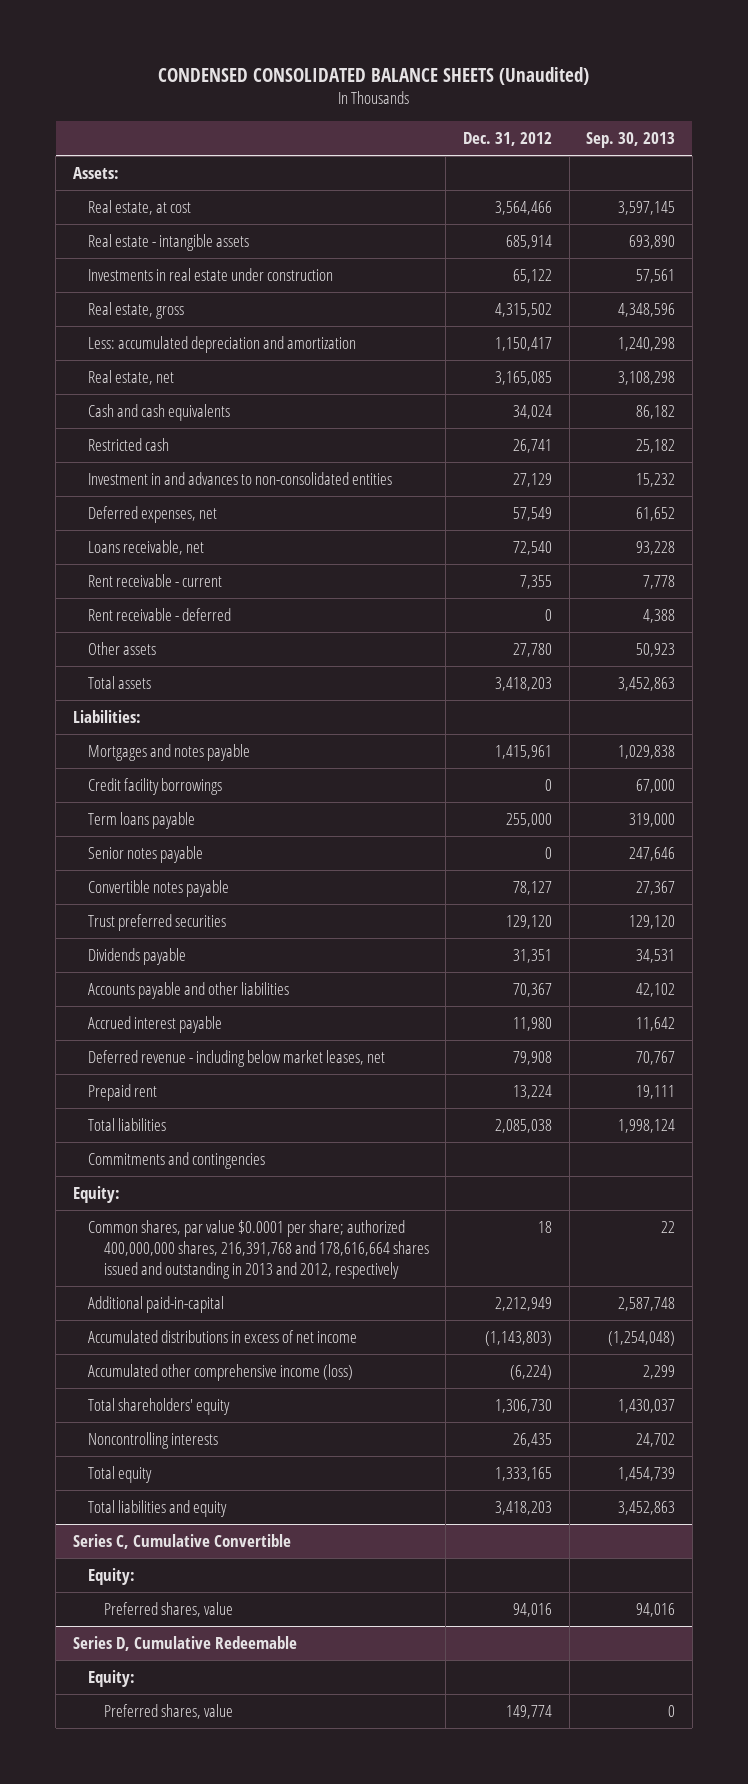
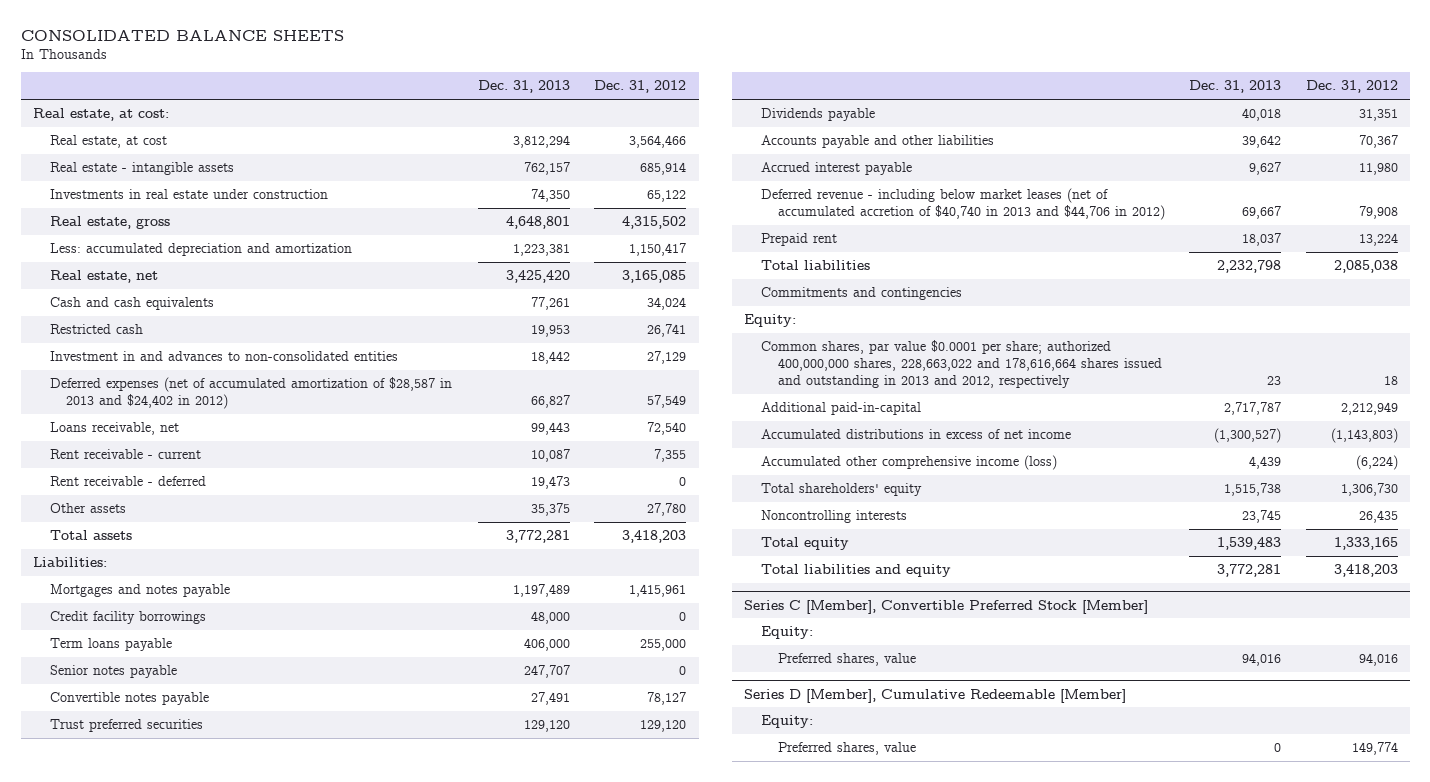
[158,66,590,85] CONDENSED CONSOLIDATED BALANCE SHEETS (Unaudited) -> [20,30,344,42] CONSOLIDATED BALANCE SHEETS
[586,132,676,149] Sep. 30, 2013 -> none
none -> [477,80,570,94] Dec. 31, 2013
[73,166,120,179] Assets: -> none
none -> [32,108,169,122] Real estate, at cost:
[88,505,218,523] Deferred expenses, net -> [49,377,452,410] Deferred expenses (net of accumulated amortization of $28,587 in 2013 and $24,402 in 2012)
[88,1049,386,1067] Deferred revenue - including below market leases, net -> [760,188,1165,221] Deferred revenue - including below market leases (net of accumulated accretion of $40,740 in 2013 and $44,706 in 2012)
[88,1219,429,1280] Common shares, par value $0.0001 per share; authorized 400,000,000 shares, 216,391,768 and 178,616,664 shares issued and outstanding in 2013 and 2012, respectively -> [760,340,1162,389] Common shares, par value $0.0001 per share; authorized 400,000,000 shares, 228,663,022 and 178,616,664 shares issued and outstanding in 2013 and 2012, respectively
[73,1533,292,1549] Series C, Cumulative Convertible -> none
none -> [744,599,1149,614] Series C [Member], Convertible Preferred Stock [Member]
[73,1635,298,1651] Series D, Cumulative Redeemable -> [744,688,1127,703] Series D [Member], Cumulative Redeemable [Member]

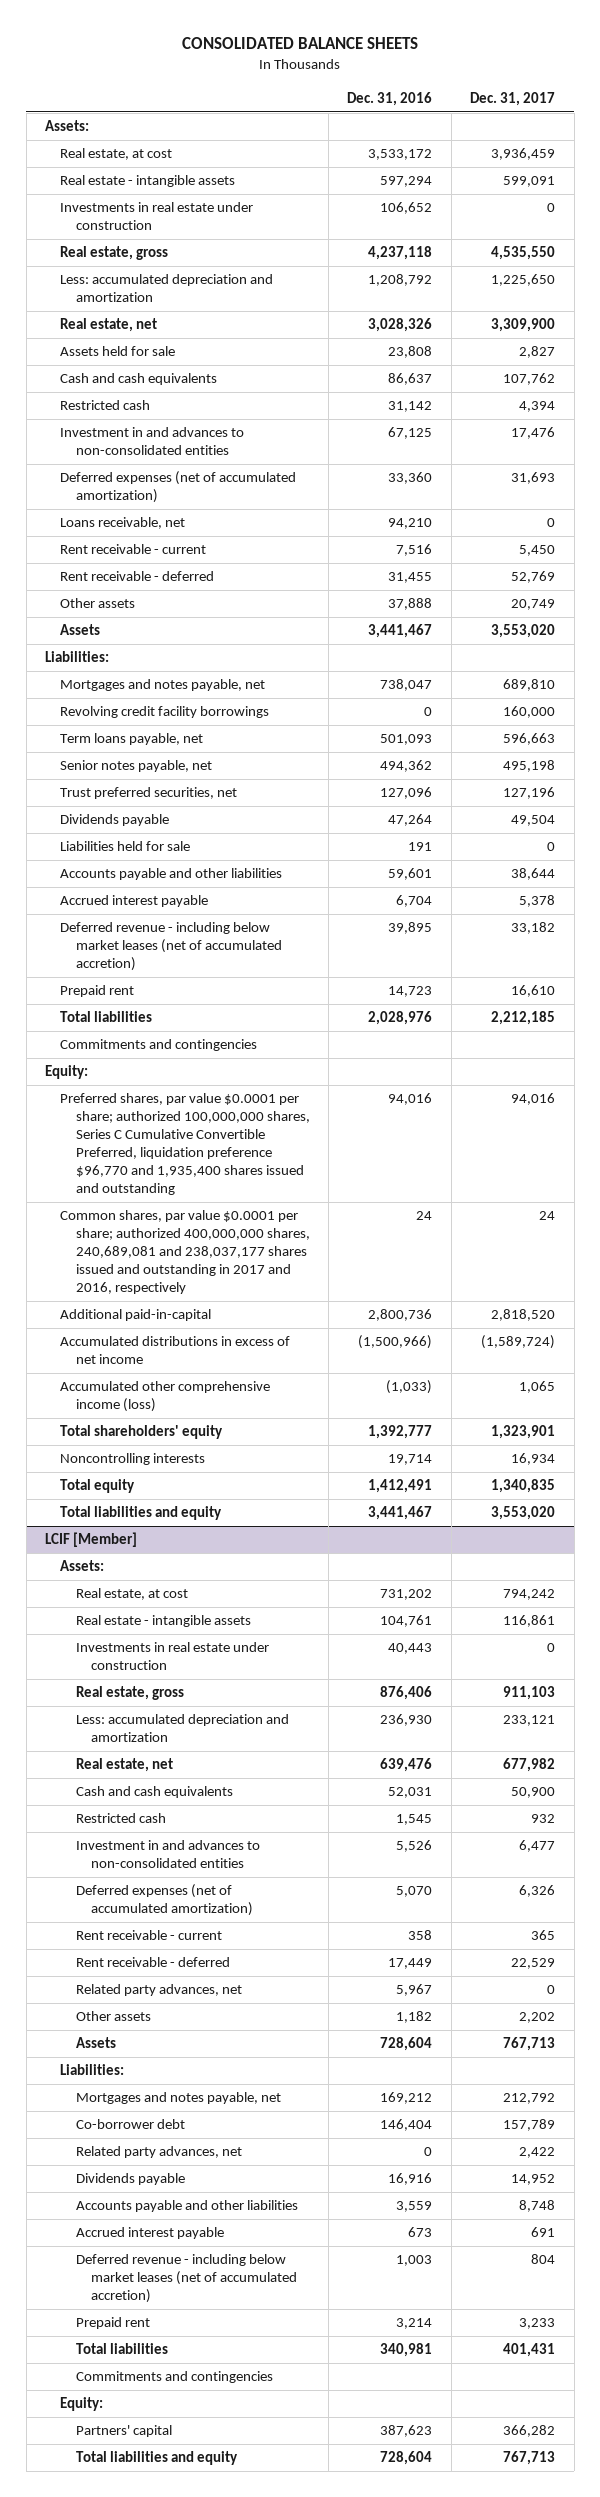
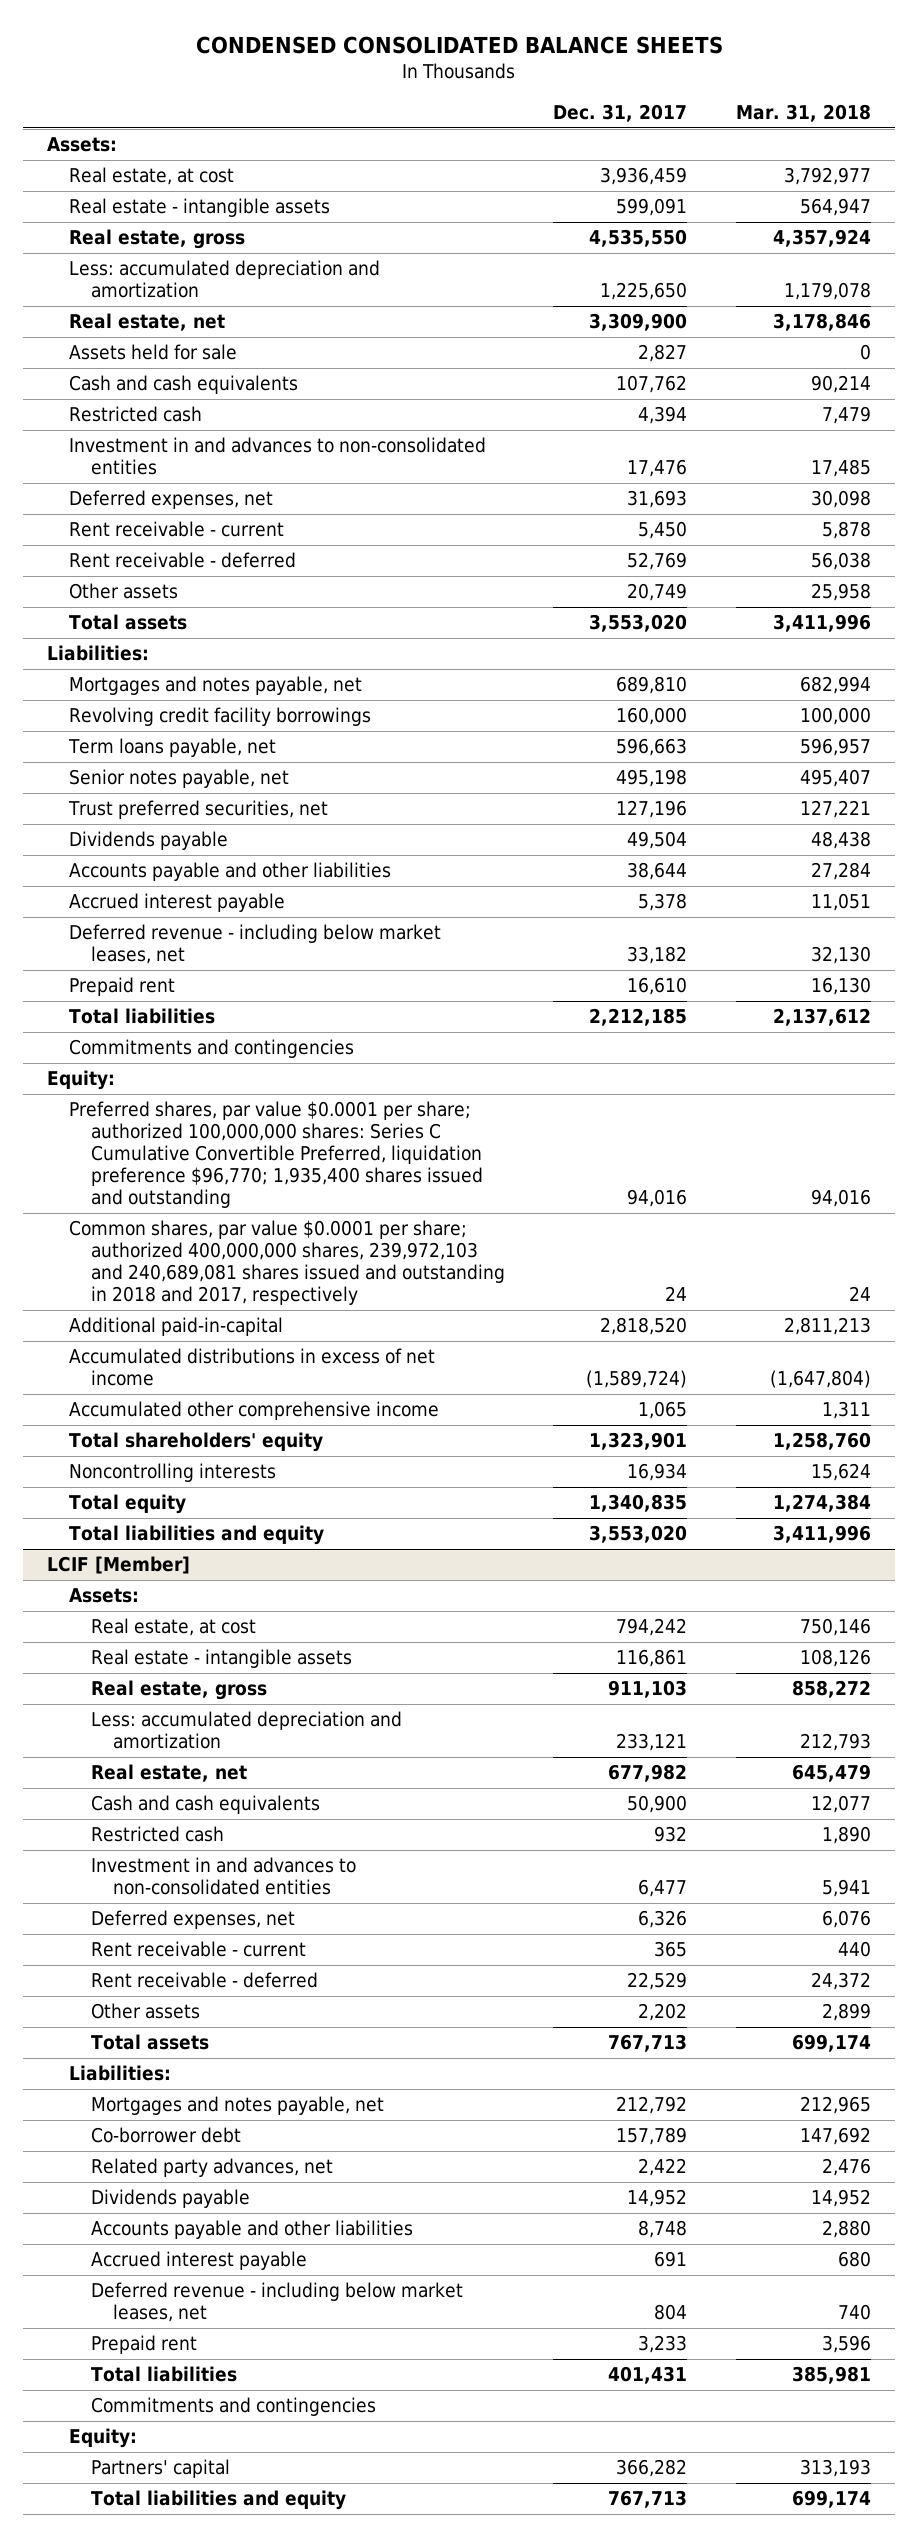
[182,37,419,50] CONSOLIDATED BALANCE SHEETS -> [195,35,723,54] CONDENSED CONSOLIDATED BALANCE SHEETS
[347,91,433,106] Dec. 31, 2016 -> none
none -> [735,104,871,123] Mar. 31, 2018
[60,202,254,231] Investments in real estate under construction -> none
[60,517,186,530] Loans receivable, net -> none
[60,471,297,504] Deferred expenses (net of accumulated amortization) -> [69,490,274,510] Deferred expenses, net
[60,624,101,636] Assets -> [69,614,188,631] Total assets
[60,841,191,852] Liabilities held for sale -> none
[60,922,282,972] Deferred revenue - including below market leases (net of accumulated accretion) -> [69,924,442,965] Deferred revenue - including below market leases, net
[60,1093,310,1196] Preferred shares, par value $0.0001 per share; authorized 100,000,000 shares, Series C Cumulative Convertible Preferred, liquidation preference $96,770 and 1,935,400 shares issued and outstanding -> [69,1101,484,1209] Preferred shares, par value $0.0001 per share; authorized 100,000,000 shares: Series C Cumulative Convertible Preferred, liquidation preference $96,770; 1,935,400 shares issued and outstanding
[60,1210,310,1295] Common shares, par value $0.0001 per share; authorized 400,000,000 shares, 240,689,081 and 238,037,177 shares issued and outstanding in 2017 and 2016, respectively -> [69,1220,506,1306] Common shares, par value $0.0001 per share; authorized 400,000,000 shares, 239,972,103 and 240,689,081 shares issued and outstanding in 2018 and 2017, respectively
[60,1381,271,1413] Accumulated other comprehensive income (loss) -> [69,1401,440,1421] Accumulated other comprehensive income
[75,1642,269,1671] Investments in real estate under construction -> none
[75,1884,254,1917] Deferred expenses (net of accumulated amortization) -> [91,1910,296,1930] Deferred expenses, net
[75,1984,242,1997] Related party advances, net -> none
[75,2037,116,2049] Assets -> [91,2034,210,2051] Total assets
[75,2254,298,2304] Deferred revenue - including below market leases (net of accumulated accretion) -> [91,2282,464,2323] Deferred revenue - including below market leases, net

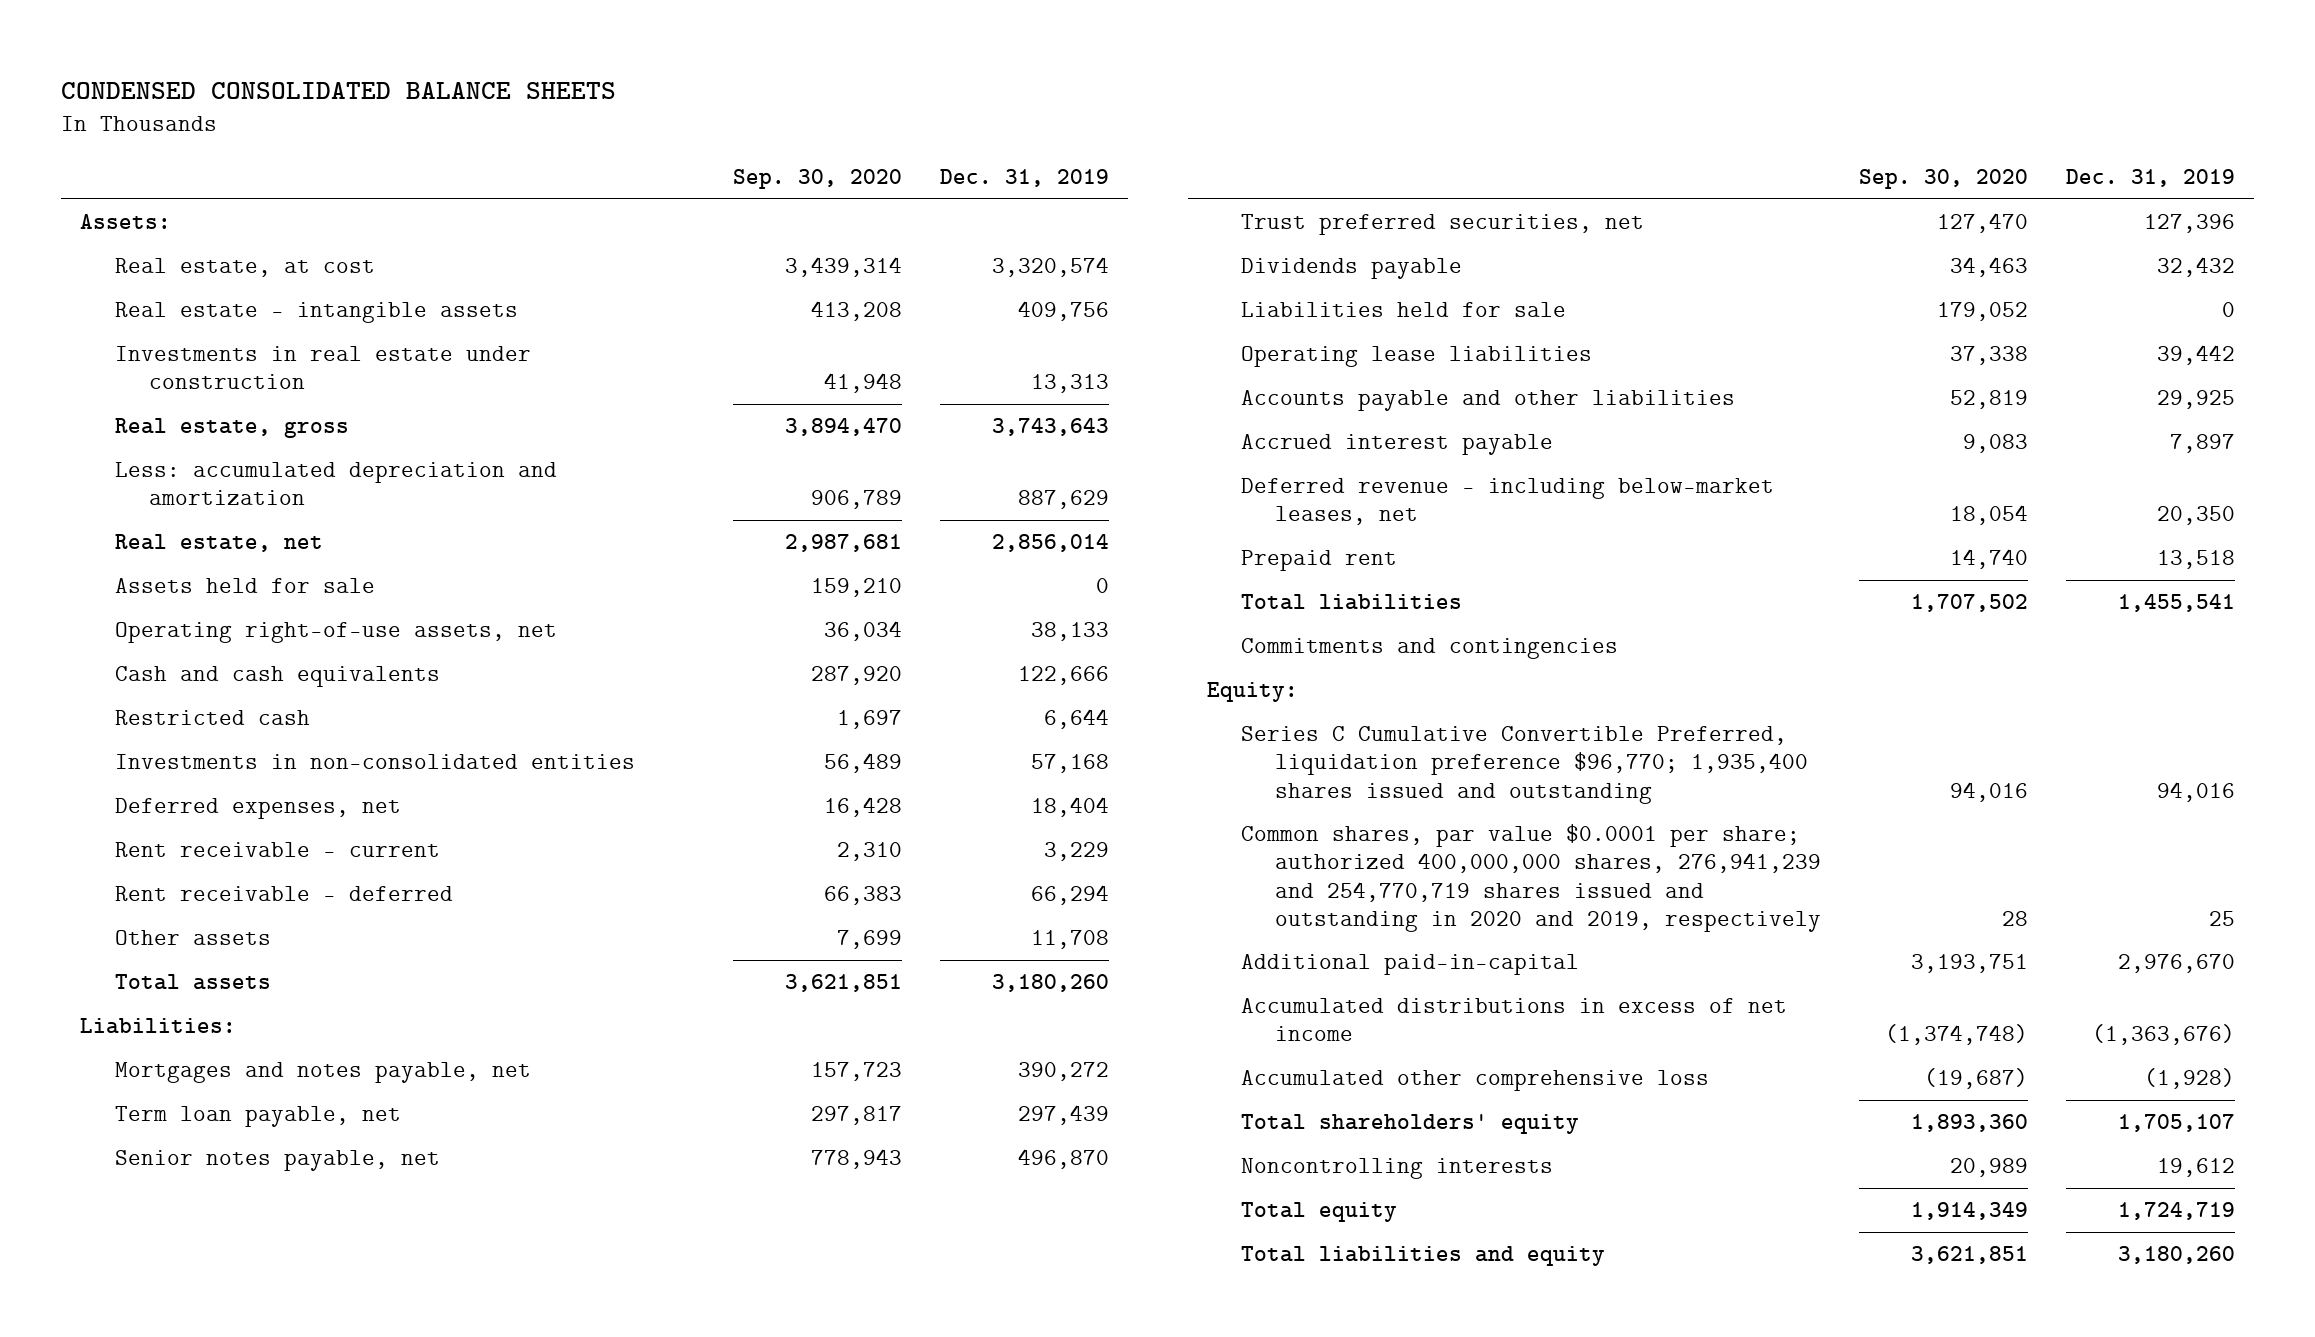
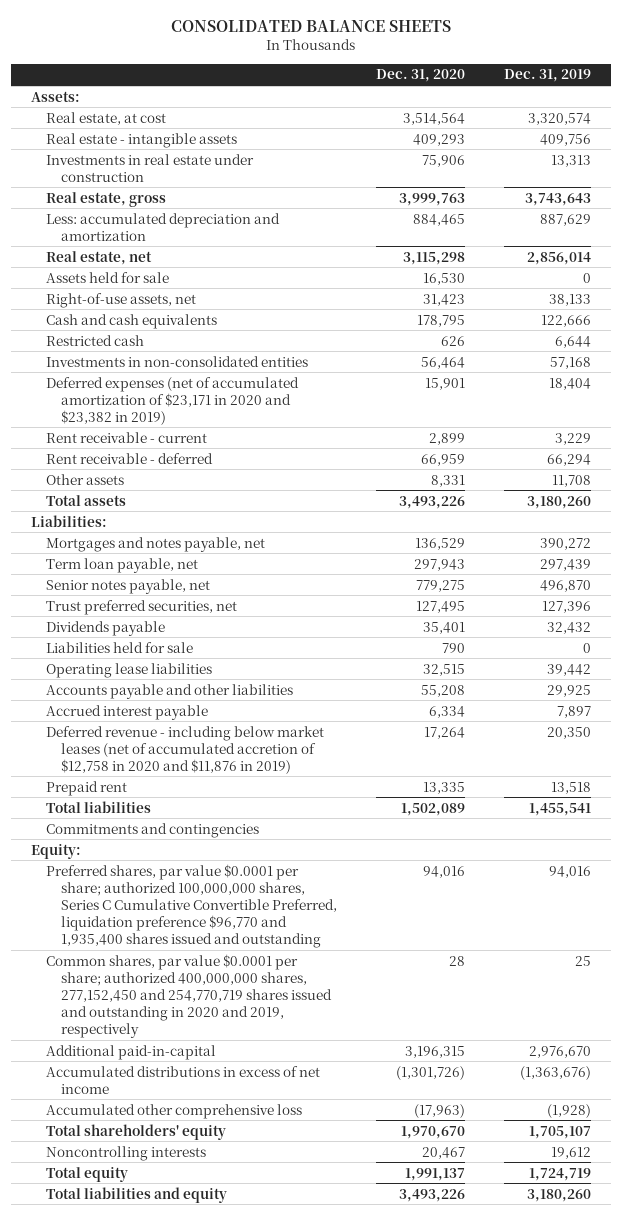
[61,81,617,99] CONDENSED CONSOLIDATED BALANCE SHEETS -> [171,20,452,33] CONSOLIDATED BALANCE SHEETS
[732,169,902,190] Sep. 30, 2020 -> none
none -> [376,69,466,83] Dec. 31, 2020
[114,622,557,644] Operating right-of-use assets, net -> [45,292,196,308] Right-of-use assets, net
[114,798,401,820] Deferred expenses, net -> [45,376,299,425] Deferred expenses (net of accumulated amortization of $23,171 in 2020 and $23,382 in 2019)
[1240,478,1774,526] Deferred revenue - including below-market leases, net -> [45,725,324,774] Deferred revenue - including below market leases (net of accumulated accretion of $12,758 in 2020 and $11,876 in 2019)
[1240,726,1809,804] Series C Cumulative Convertible Preferred, liquidation preference $96,770; 1,935,400 shares issued and outstanding -> [45,863,337,948] Preferred shares, par value $0.0001 per share; authorized 100,000,000 shares, Series C Cumulative Convertible Preferred, liquidation preference $96,770 and 1,935,400 shares issued and outstanding
[1240,824,1822,932] Common shares, par value $0.0001 per share; authorized 400,000,000 shares, 276,941,239 and 254,770,719 shares issued and outstanding in 2020 and 2019, respectively -> [45,953,332,1038] Common shares, par value $0.0001 per share; authorized 400,000,000 shares, 277,152,450 and 254,770,719 shares issued and outstanding in 2020 and 2019, respectively

